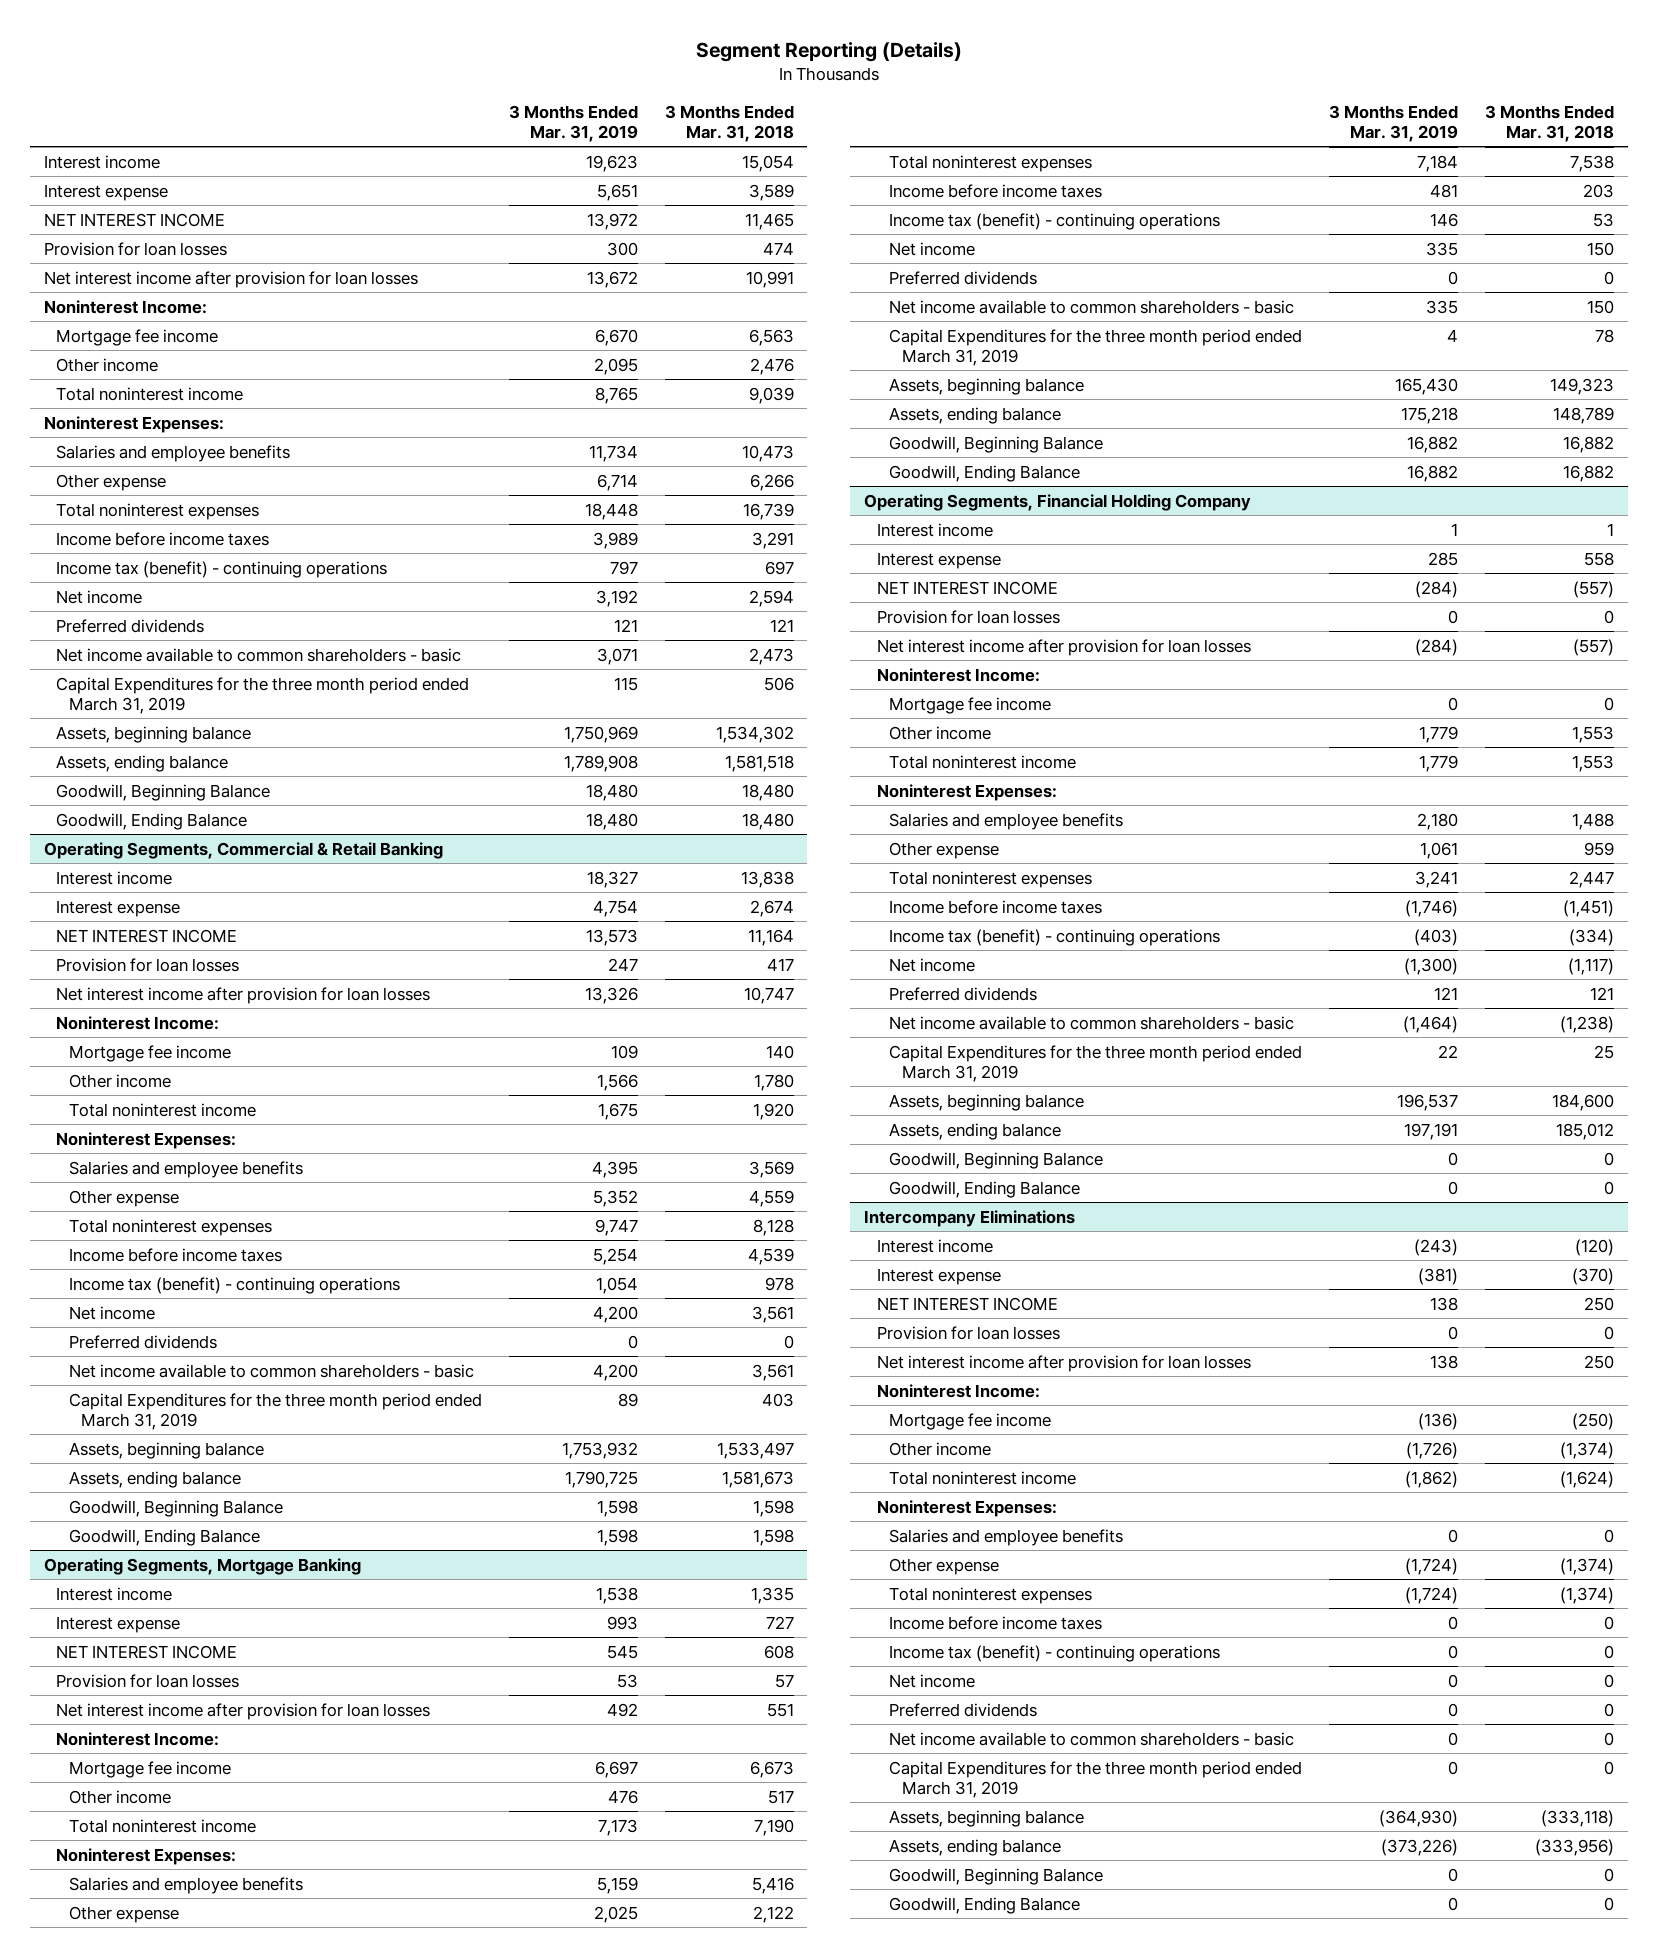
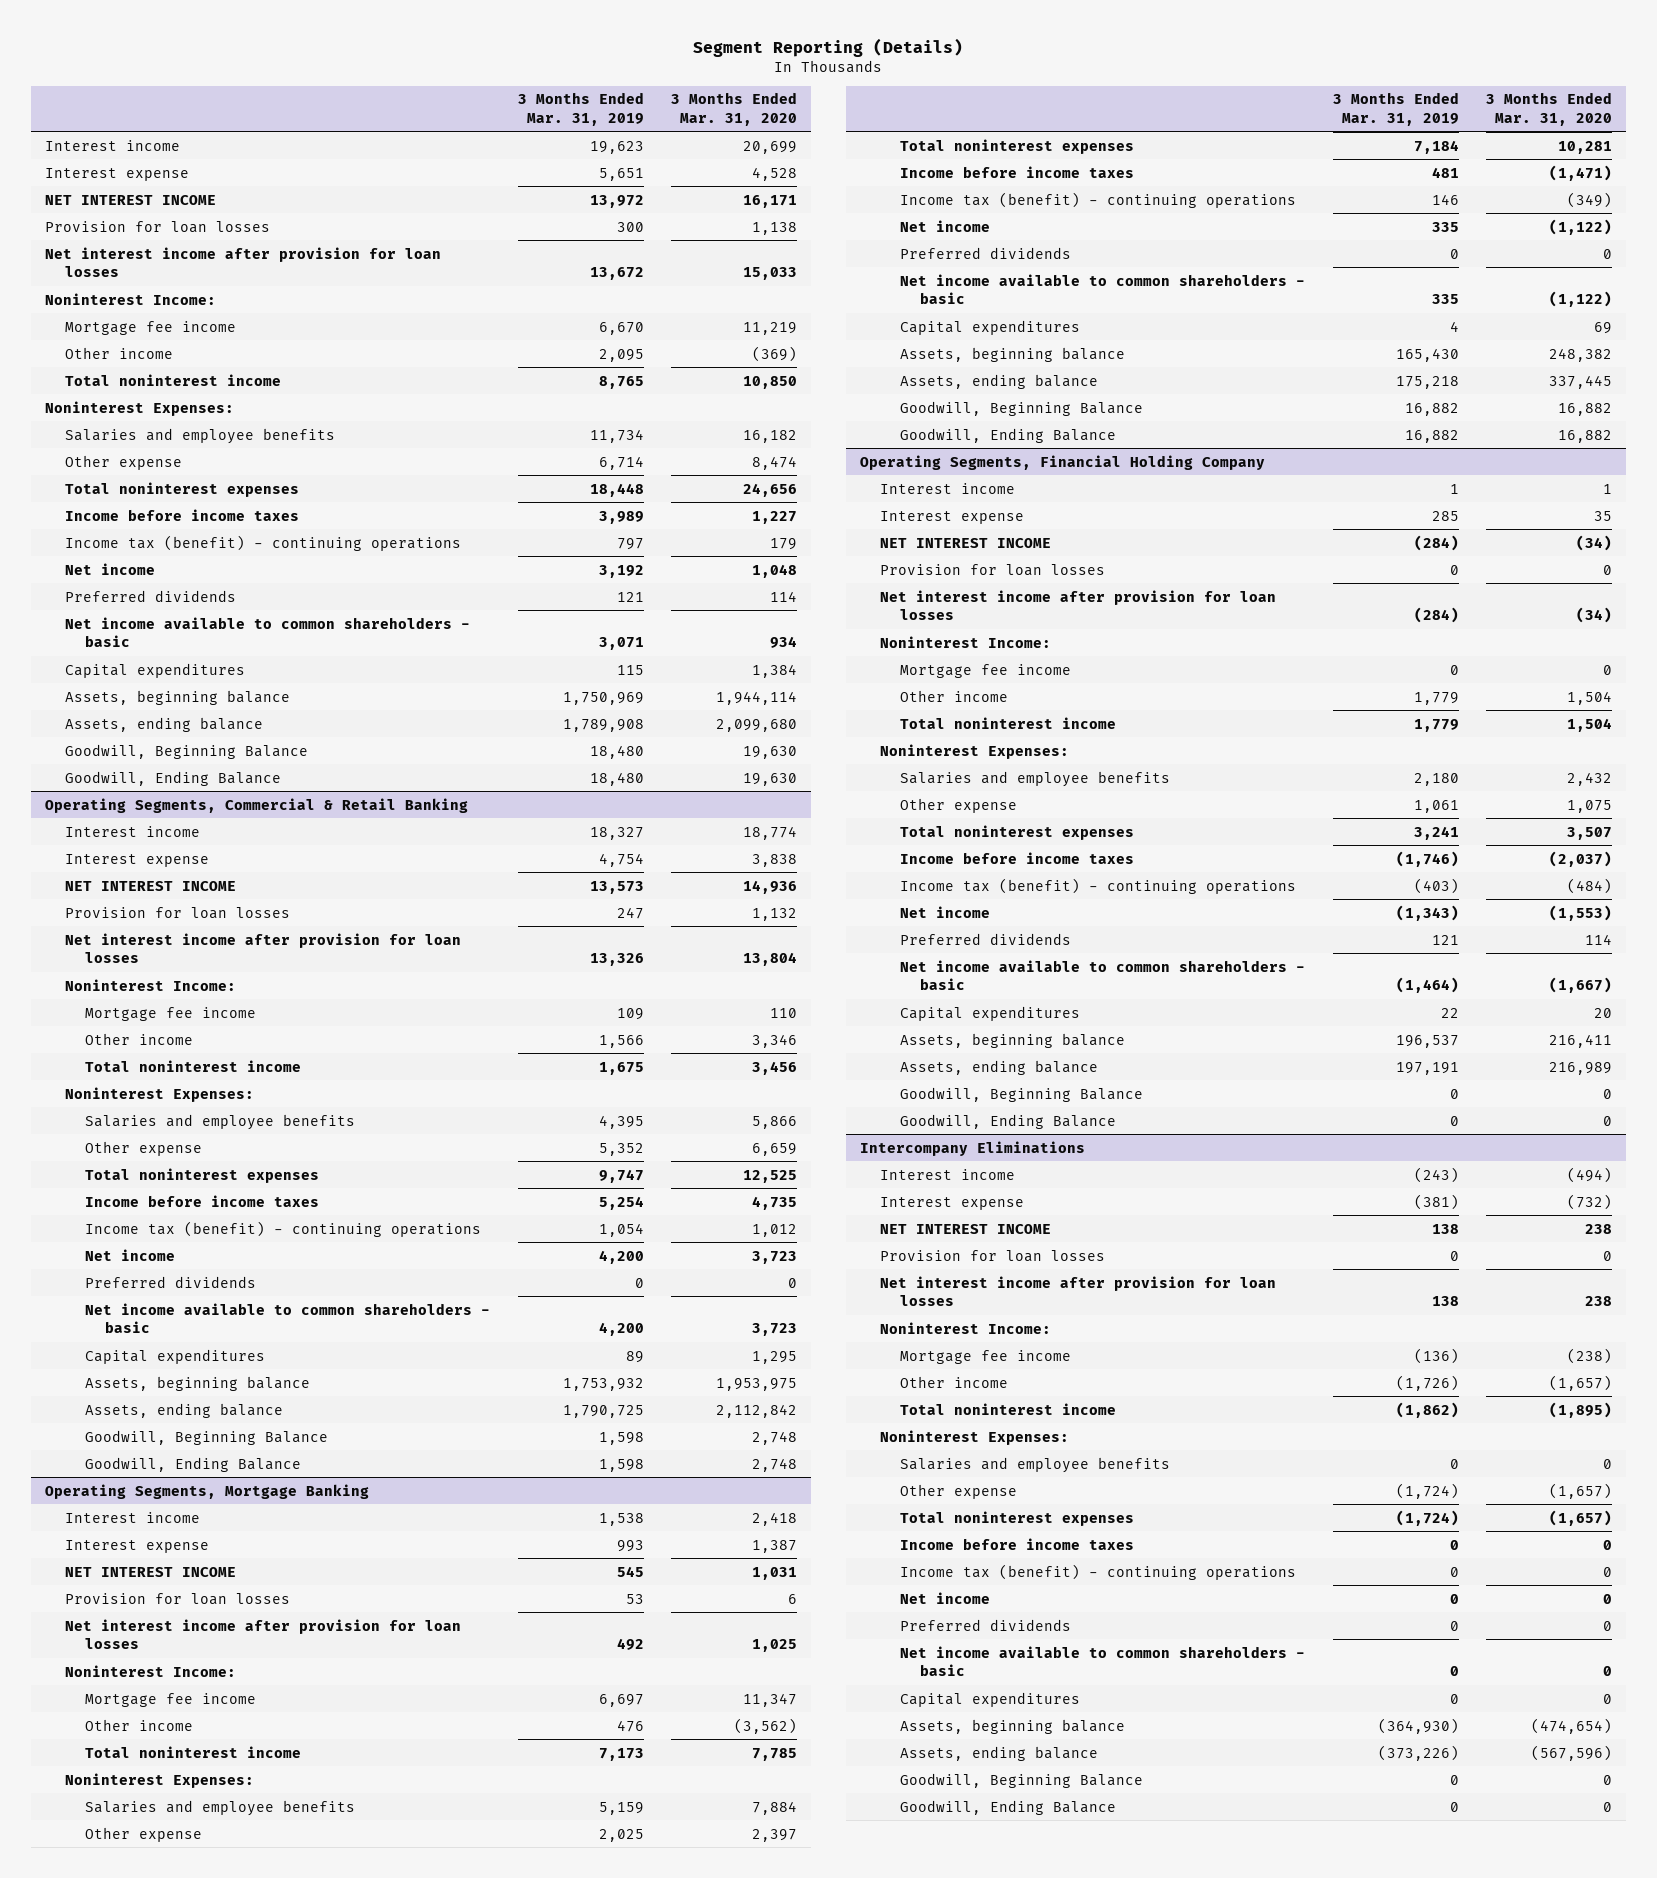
[664,104,794,142] 3 Months Ended Mar. 31, 2018 -> none
none -> [671,92,798,126] 3 Months Ended Mar. 31, 2020
[56,676,470,714] Capital Expenditures for the three month period ended March 31, 2019 -> [64,662,245,678] Capital expenditures
[68,1392,482,1430] Capital Expenditures for the three month period ended March 31, 2019 -> [85,1348,266,1364] Capital expenditures
[889,328,1303,366] Capital Expenditures for the three month period ended March 31, 2019 -> [900,319,1081,335] Capital expenditures
[1404,957,1459,975] (1,300) -> [1395,904,1459,921] (1,343)
[889,1044,1303,1082] Capital Expenditures for the three month period ended March 31, 2019 -> [900,1005,1081,1021] Capital expenditures
[889,1760,1303,1798] Capital Expenditures for the three month period ended March 31, 2019 -> [900,1691,1081,1707] Capital expenditures

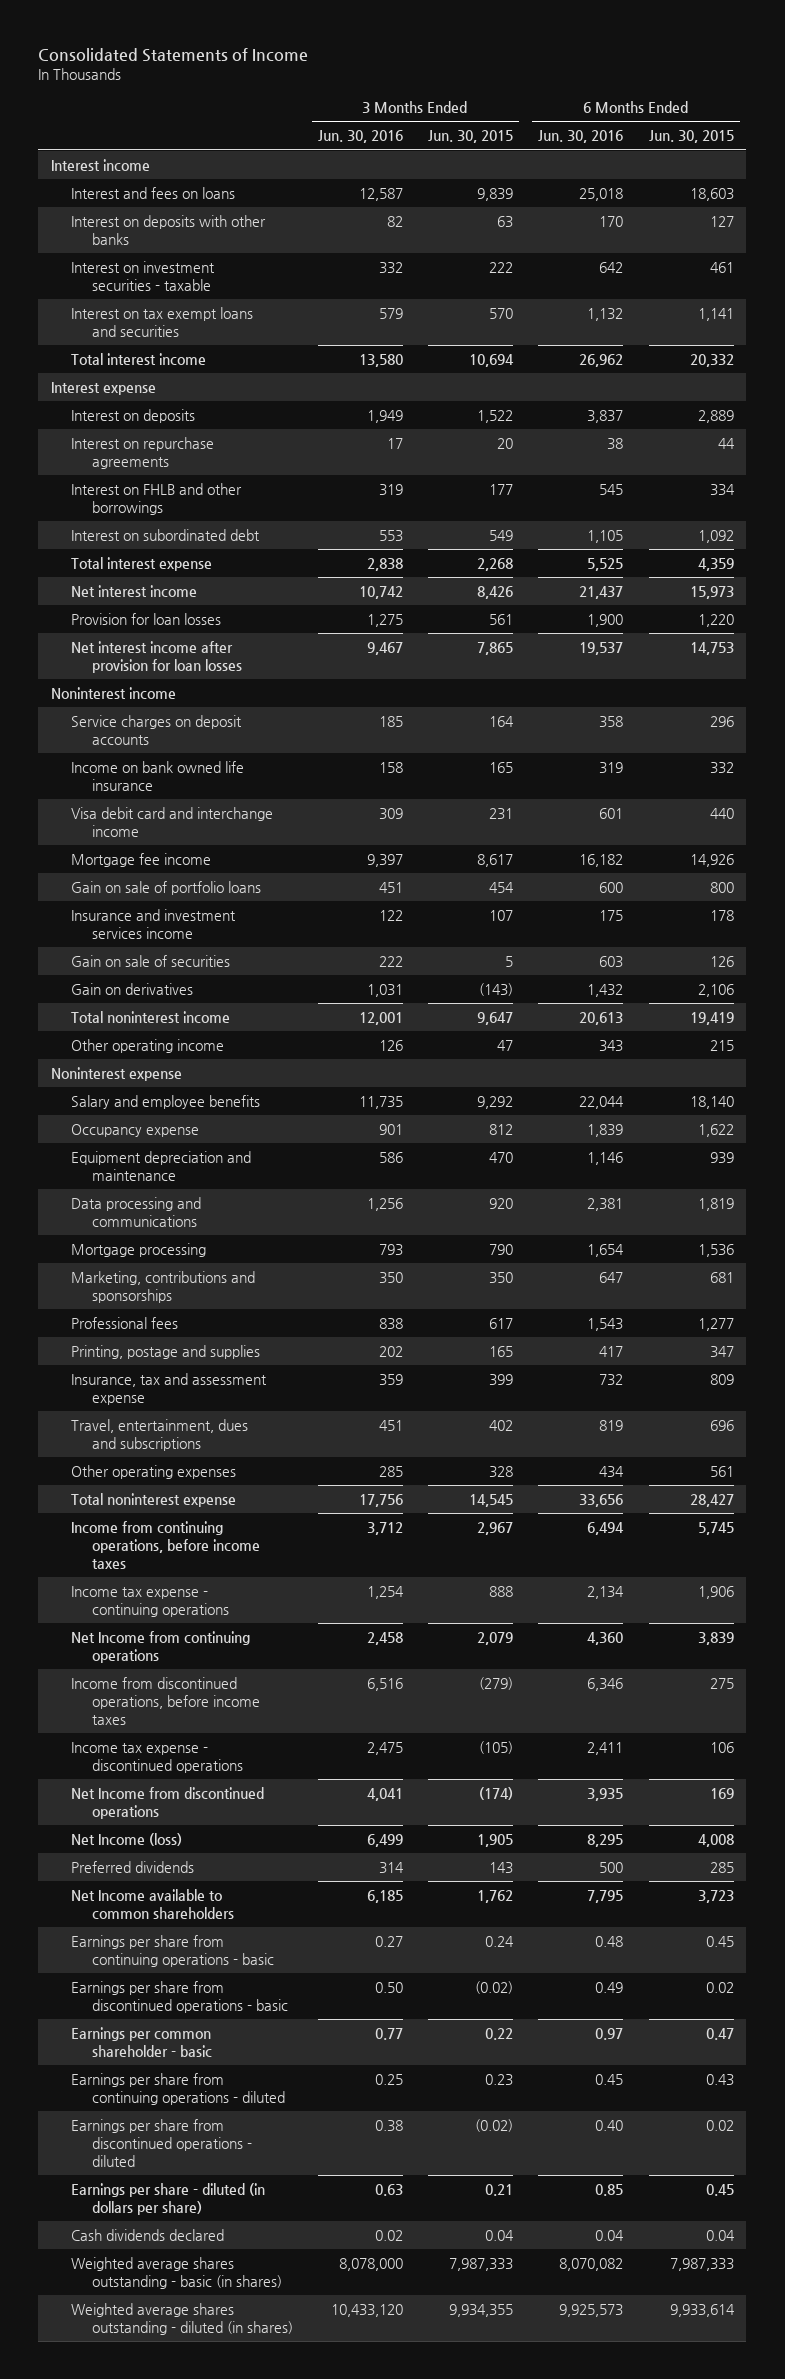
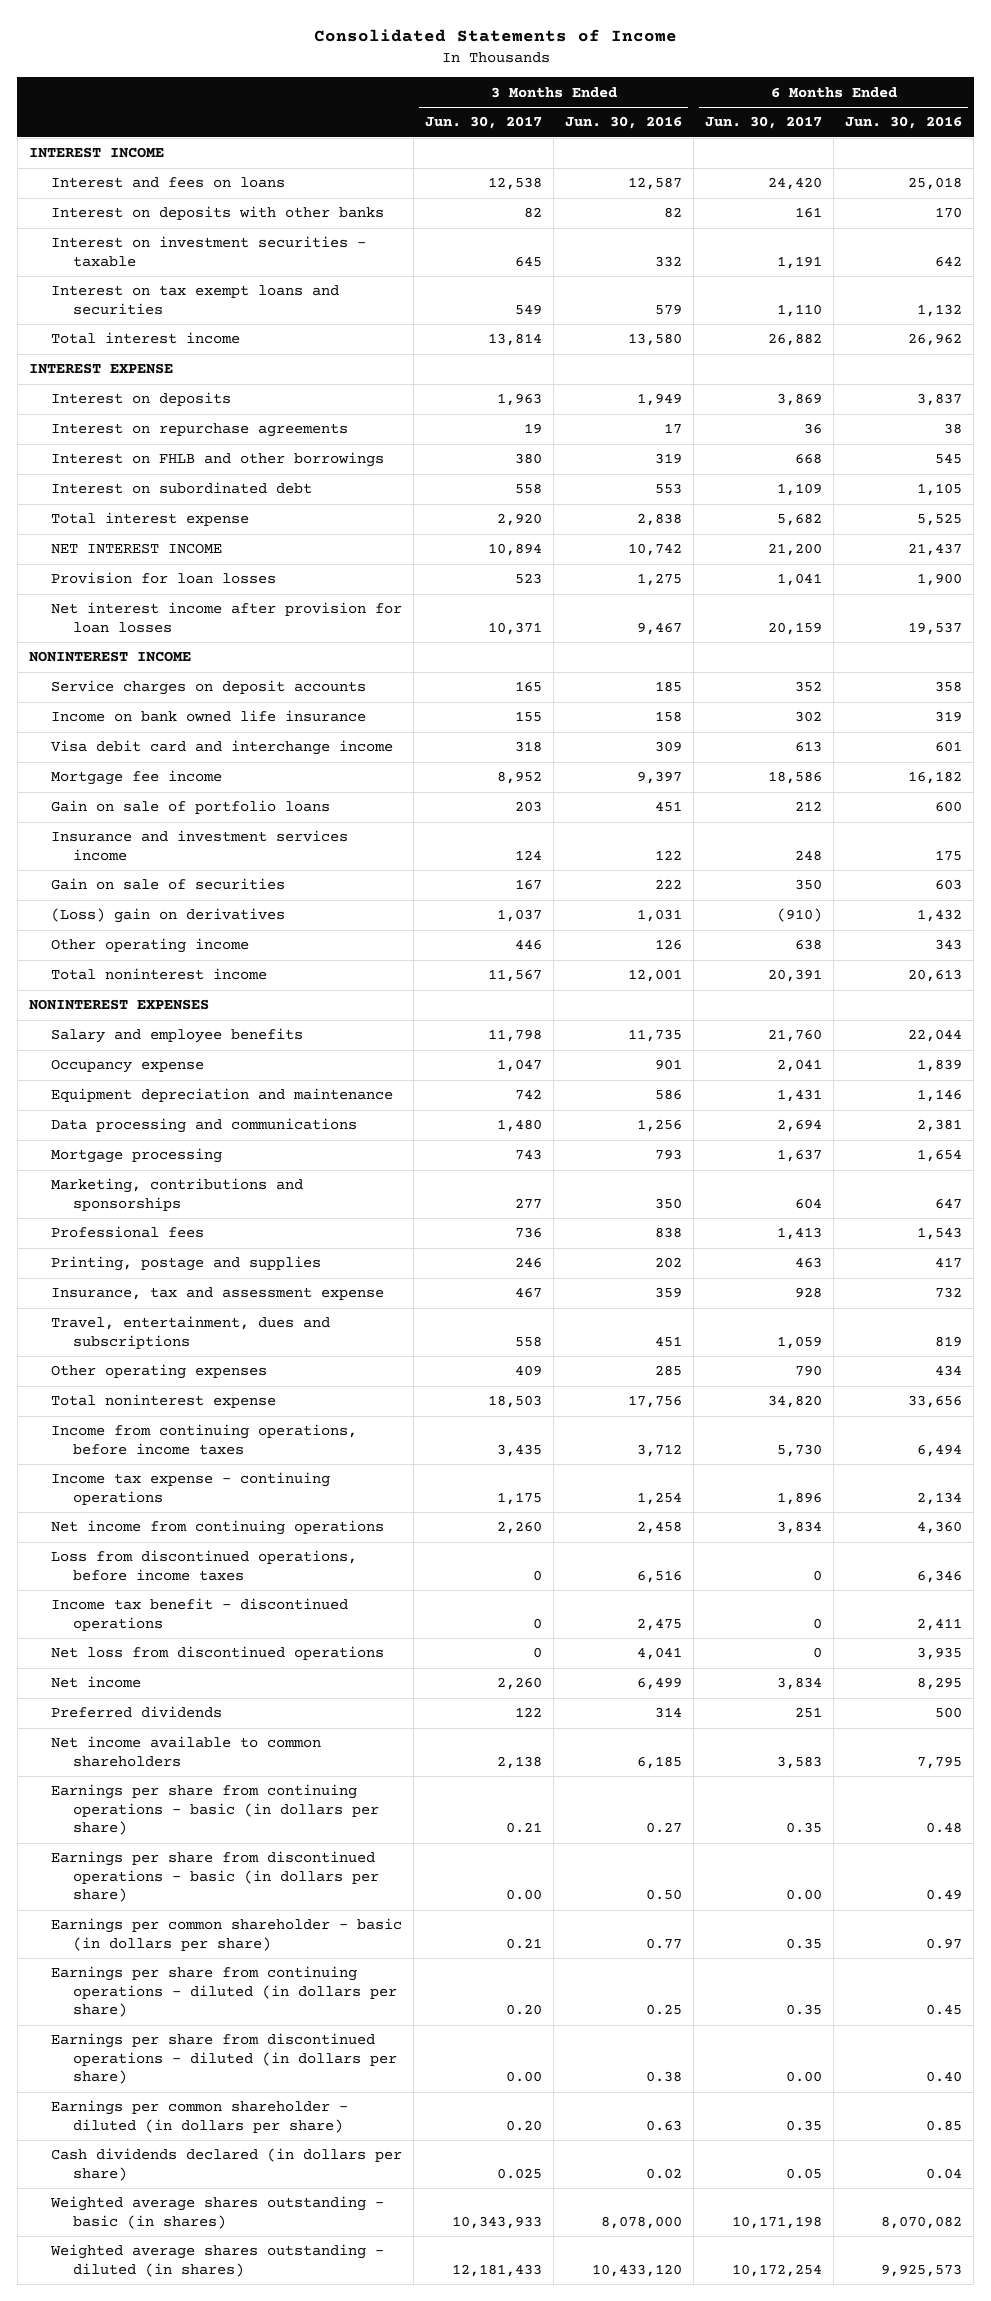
[428,130,514,144] Jun. 30, 2015 -> none
[648,130,734,144] Jun. 30, 2015 -> none
none -> [425,116,543,130] Jun. 30, 2017
none -> [705,116,823,130] Jun. 30, 2017
[50,159,150,172] Interest income -> [28,147,164,159] INTEREST INCOME
[50,382,156,396] Interest expense -> [28,363,173,375] INTEREST EXPENSE
[71,585,198,598] Net interest income -> [51,543,223,555] NET INTEREST INCOME
[50,687,176,700] Noninterest income -> [28,651,191,663] NONINTEREST INCOME
[71,983,194,996] Gain on derivatives -> [51,908,286,924] (Loss) gain on derivatives
[71,1011,231,1024] Total noninterest income -> [51,968,268,981] Total noninterest income
[50,1067,182,1082] Noninterest expense -> [28,999,209,1011] NONINTEREST EXPENSES
[71,1631,251,1663] Net Income from continuing operations -> [51,1520,385,1536] Net income from continuing operations
[71,1677,260,1725] Income from discontinued operations, before income taxes -> [51,1550,358,1581] Loss from discontinued operations, before income taxes
[71,1742,243,1773] Income tax expense - discontinued operations -> [51,1598,349,1631] Income tax benefit - discontinued operations
[71,1787,265,1819] Net Income from discontinued operations -> [51,1646,385,1661] Net loss from discontinued operations
[71,1833,183,1847] Net Income (loss) -> [51,1676,142,1689] Net income
[71,2229,225,2242] Cash dividends declared -> none
[71,1889,234,1919] Net Income available to common shareholders -> [51,1736,322,1767] Net income available to common shareholders
[71,1935,274,1967] Earnings per share from continuing operations - basic -> [51,1784,380,1836] Earnings per share from continuing operations - basic (in dollars per share)
[71,1981,288,2013] Earnings per share from discontinued operations - basic -> [51,1851,380,1903] Earnings per share from discontinued operations - basic (in dollars per share)
[71,2027,212,2057] Earnings per common shareholder - basic -> [51,1918,403,1951] Earnings per common shareholder - basic (in dollars per share)
[71,2073,285,2105] Earnings per share from continuing operations - diluted -> [51,1966,398,2018] Earnings per share from continuing operations - diluted (in dollars per share)
[71,2119,252,2167] Earnings per share from discontinued operations - diluted -> [51,2033,398,2085] Earnings per share from discontinued operations - diluted (in dollars per share)
[71,2183,266,2215] Earnings per share - diluted (in dollars per share) -> [51,2100,349,2133] Earnings per common shareholder - diluted (in dollars per share)
none -> [51,2148,403,2181] Cash dividends declared (in dollars per share)

